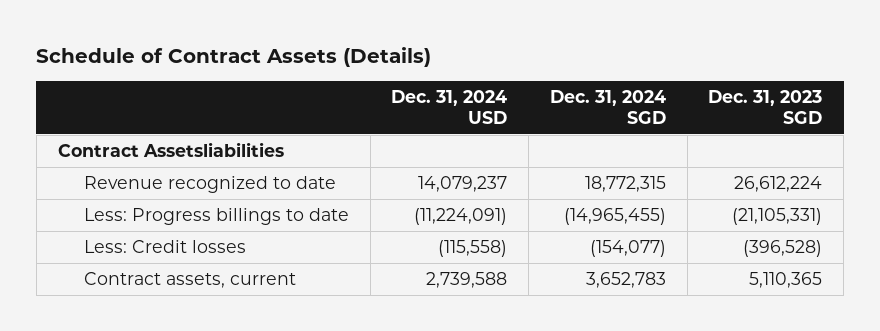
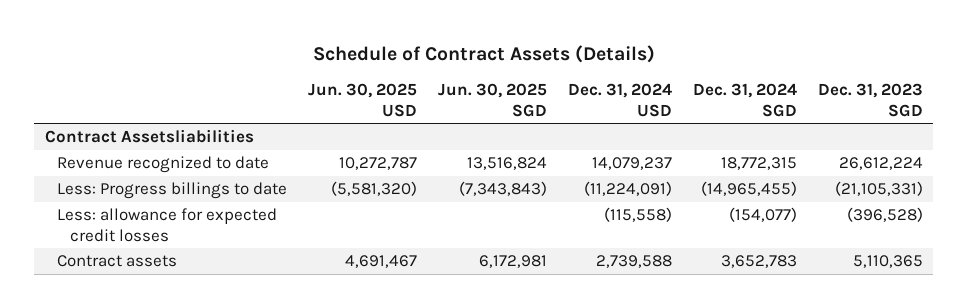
none -> [308,83,418,117] Jun. 30, 2025 USD
none -> [438,83,548,117] Jun. 30, 2025 SGD
[83,239,246,253] Less: Credit losses -> [57,208,278,242] Less: allowance for expected credit losses
[83,271,296,288] Contract assets, current -> [57,255,178,268] Contract assets

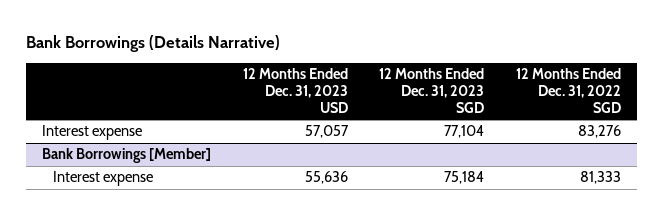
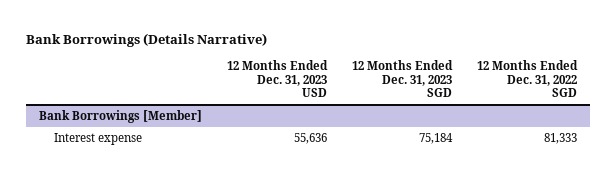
[41,125,142,141] Interest expense -> none

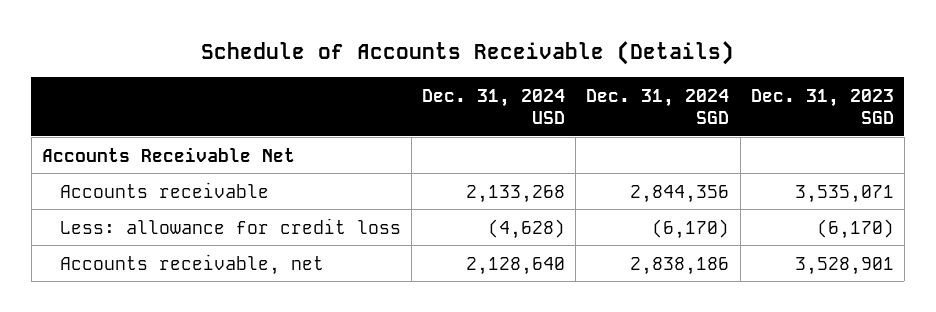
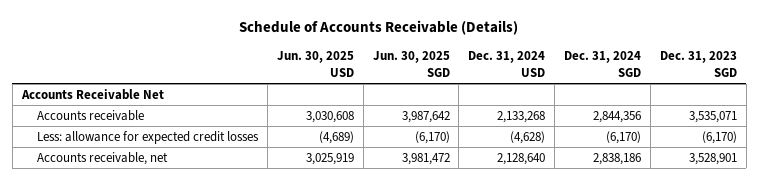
none -> [276,51,354,78] Jun. 30, 2025 USD
none -> [372,51,450,78] Jun. 30, 2025 SGD
[60,217,402,234] Less: allowance for credit loss -> [36,130,259,144] Less: allowance for expected credit losses

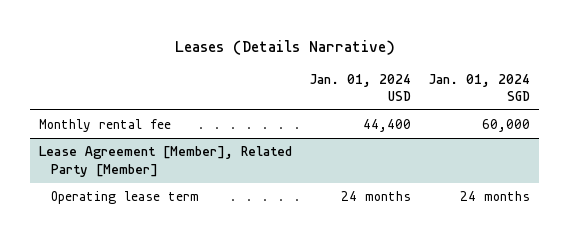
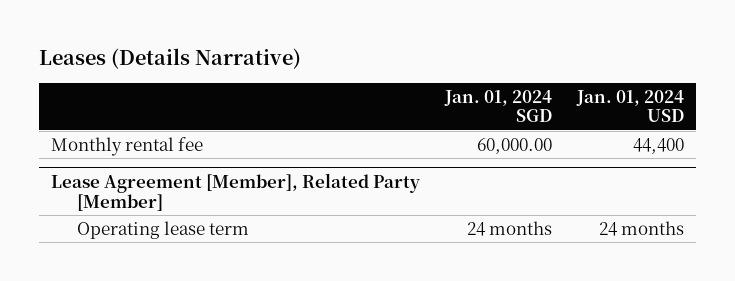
[482,119,531,133] 60,000 -> [476,137,552,154] 60,000.00

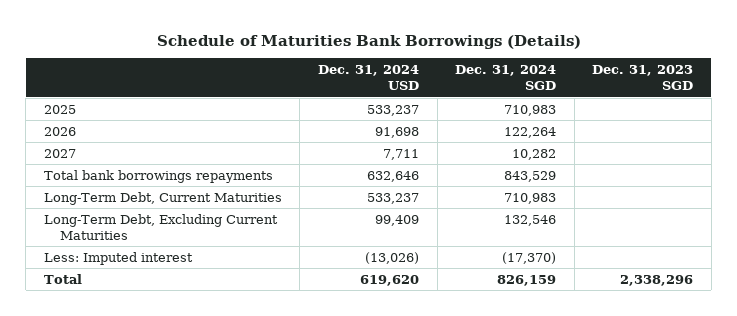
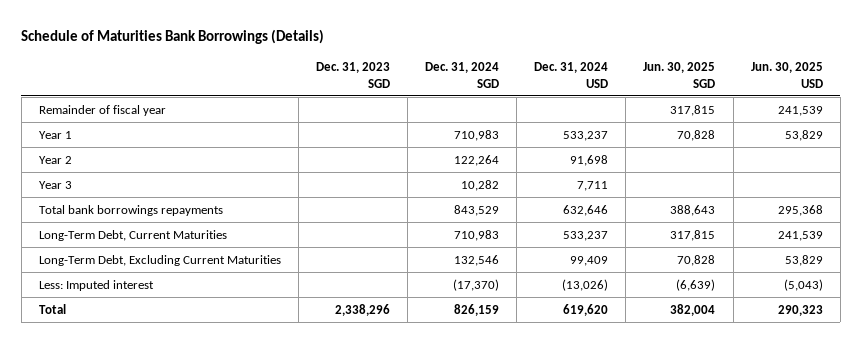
none -> [643,61,716,88] Jun. 30, 2025 SGD
none -> [750,61,823,88] Jun. 30, 2025 USD
none -> [38,104,166,116] Remainder of fiscal year
[43,104,76,114] 2025 -> [38,130,72,139] Year 1
[43,126,76,136] 2026 -> [38,155,72,164] Year 2
[43,148,76,158] 2027 -> [38,180,72,189] Year 3

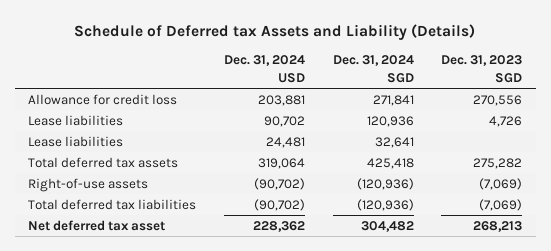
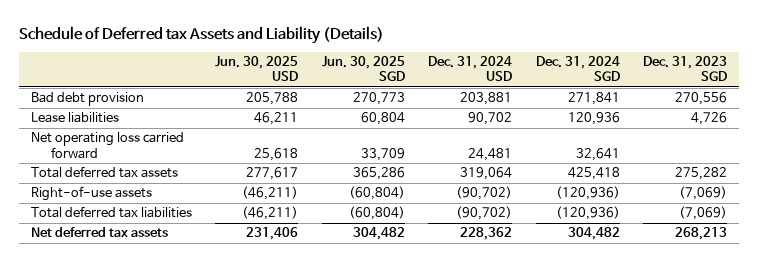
none -> [215,56,299,82] Jun. 30, 2025 USD
none -> [321,56,405,82] Jun. 30, 2025 SGD
[28,93,178,105] Allowance for credit loss -> [30,92,144,107] Bad debt provision
[28,135,124,147] Lease liabilities -> [30,132,184,159] Net operating loss carried forward
[28,219,166,231] Net deferred tax asset -> [30,227,168,238] Net deferred tax assets

